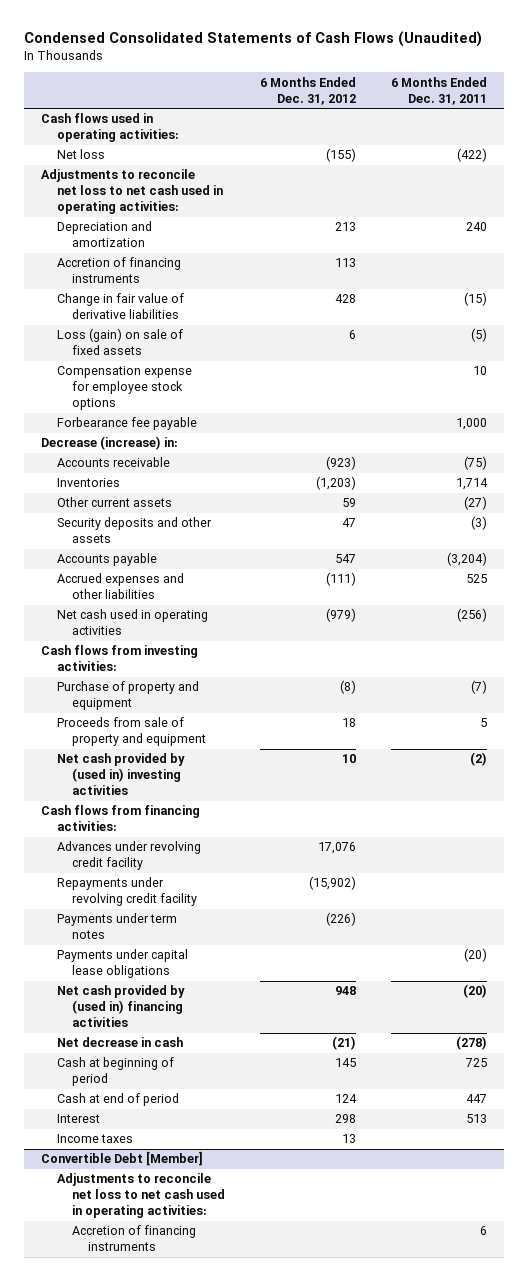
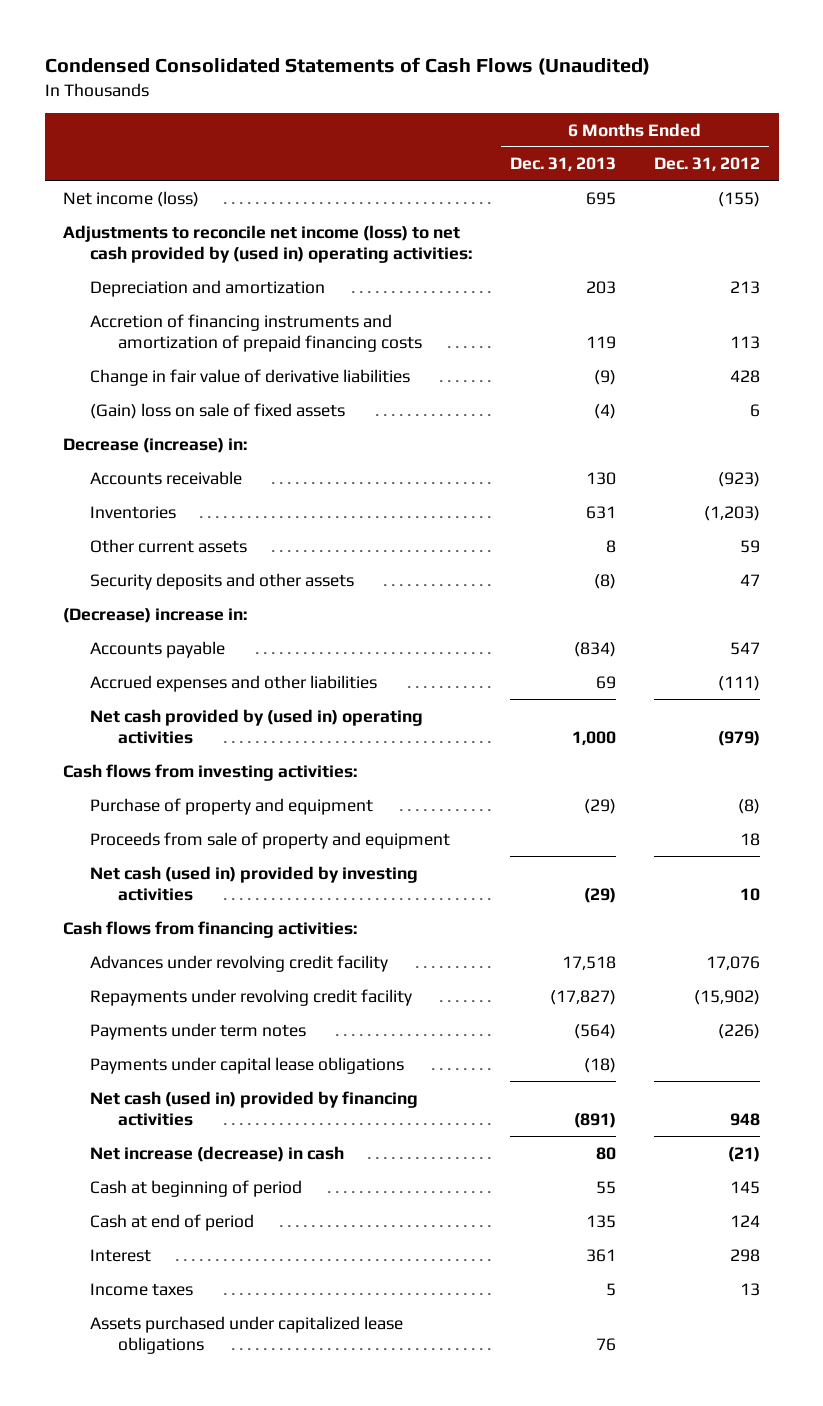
[390,76,487,105] 6 Months Ended Dec. 31, 2011 -> none
none -> [510,157,617,172] Dec. 31, 2013
[41,113,179,143] Cash flows used in operating activities: -> none
[56,149,105,160] Net loss -> [63,190,200,207] Net income (loss)
[41,169,223,214] Adjustments to reconcile net loss to net cash used in operating activities: -> [63,224,473,264] Adjustments to reconcile net income (loss) to net cash provided by (used in) operating activities:
[56,257,181,284] Accretion of financing instruments -> [90,313,422,353] Accretion of financing instruments and amortization of prepaid financing costs
[56,366,192,410] Compensation expense for employee stock options -> none
[56,417,197,431] Forbearance fee payable -> none
[56,328,183,356] Loss (gain) on sale of fixed assets -> [90,402,346,419] (Gain) loss on sale of fixed assets
none -> [63,607,248,623] (Decrease) increase in:
[56,609,208,636] Net cash used in operating activities -> [90,708,424,745] Net cash provided by (used in) operating activities
[56,753,185,795] Net cash provided by (used in) investing activities -> [90,865,419,902] Net cash (used in) provided by investing activities
[56,985,185,1027] Net cash provided by (used in) financing activities -> [90,1090,419,1127] Net cash (used in) provided by financing activities
[56,1037,183,1048] Net decrease in cash -> [90,1145,345,1162] Net increase (decrease) in cash
[41,1151,204,1167] Convertible Debt [Member] -> none
[56,1173,226,1218] Adjustments to reconcile net loss to net cash used in operating activities: -> none
[72,1225,197,1252] Accretion of financing instruments -> none
none -> [90,1315,404,1355] Assets purchased under capitalized lease obligations

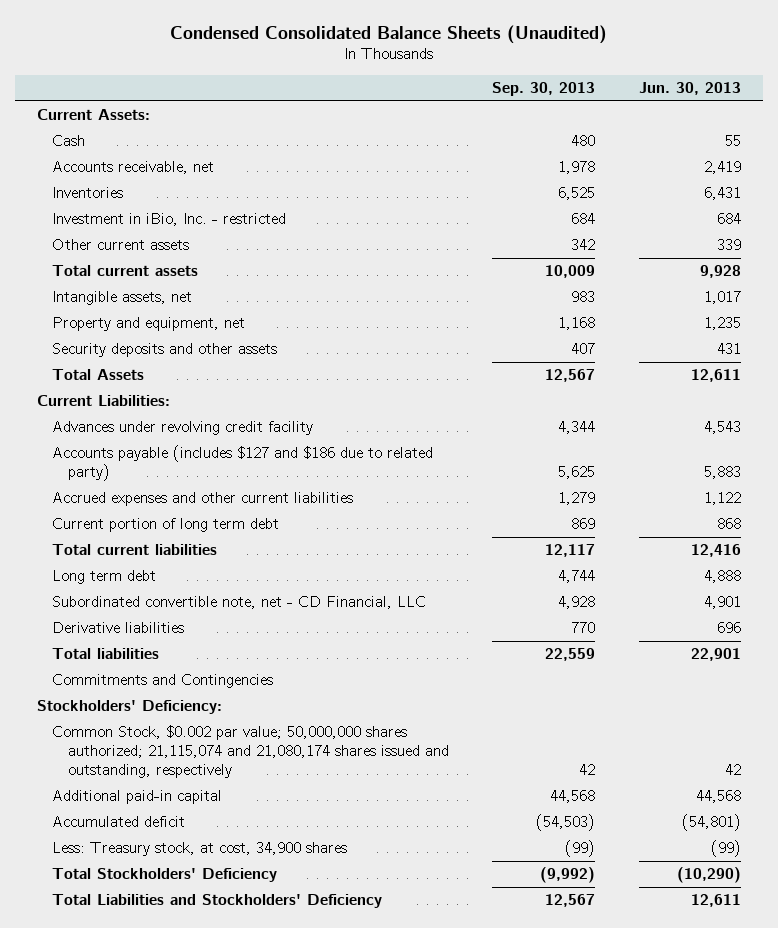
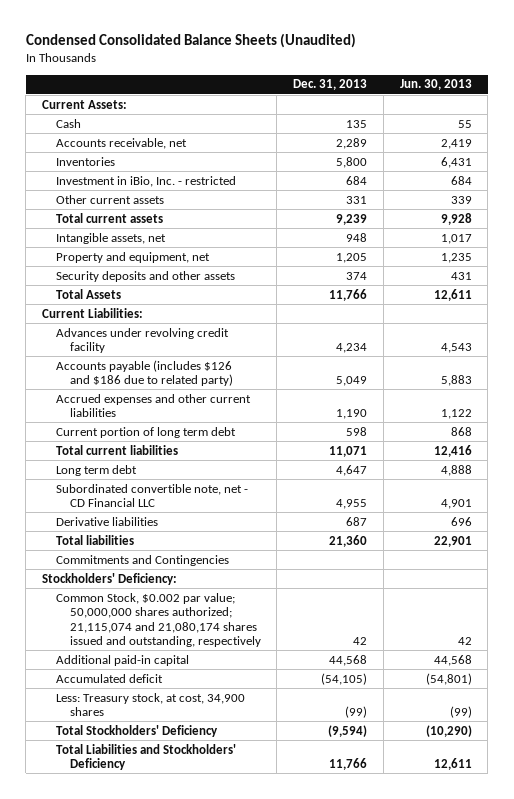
[492,82,596,97] Sep. 30, 2013 -> none
none -> [293,79,368,91] Dec. 31, 2013
[52,445,434,482] Accounts payable (includes $127 and $186 due to related party) -> [55,359,233,387] Accounts payable (includes $126 and $186 due to related party)
[52,596,427,610] Subordinated convertible note, net - CD Financial, LLC -> [55,483,248,508] Subordinated convertible note, net - CD Financial LLC

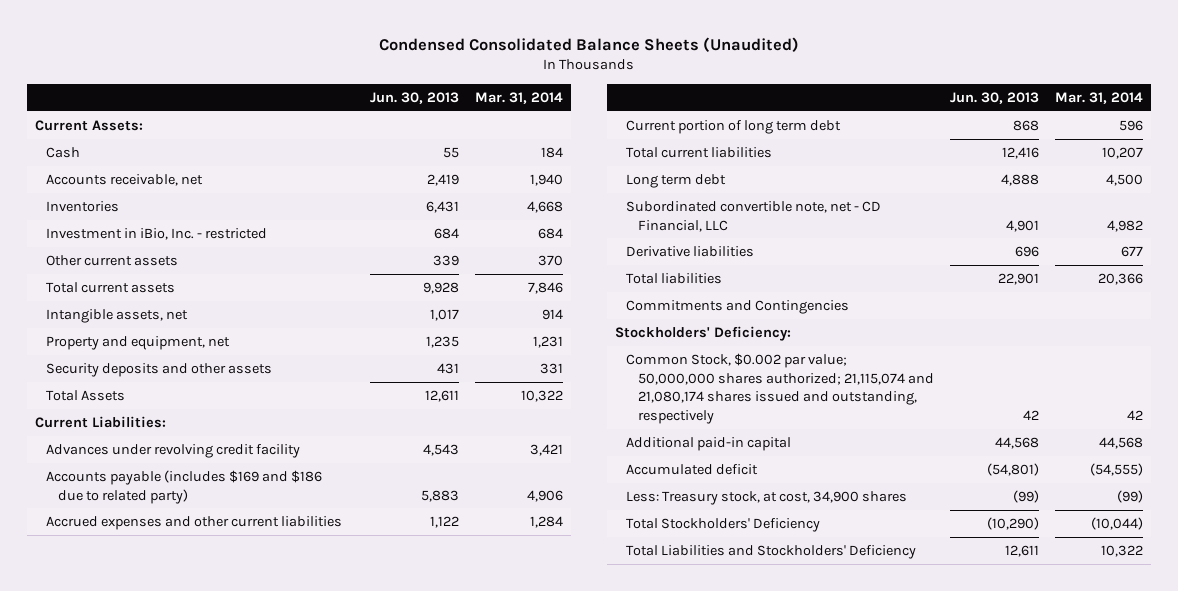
[293,79,368,91] Dec. 31, 2013 -> none
none -> [474,91,563,104] Mar. 31, 2014
[55,359,233,387] Accounts payable (includes $126 and $186 due to related party) -> [46,469,323,504] Accounts payable (includes $169 and $186 due to related party)
[55,483,248,508] Subordinated convertible note, net - CD Financial LLC -> [626,200,882,232] Subordinated convertible note, net - CD Financial, LLC

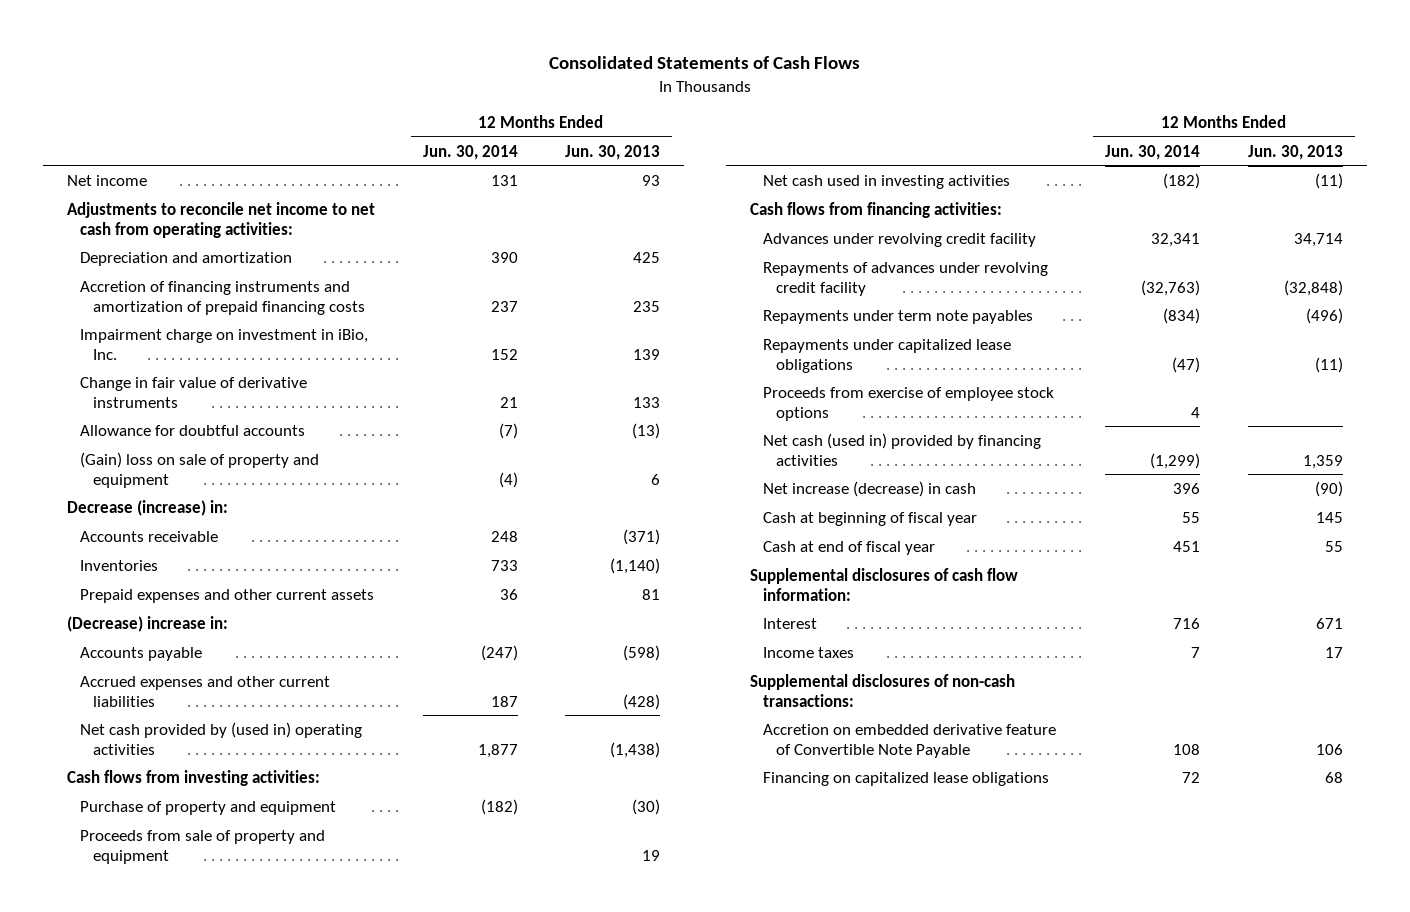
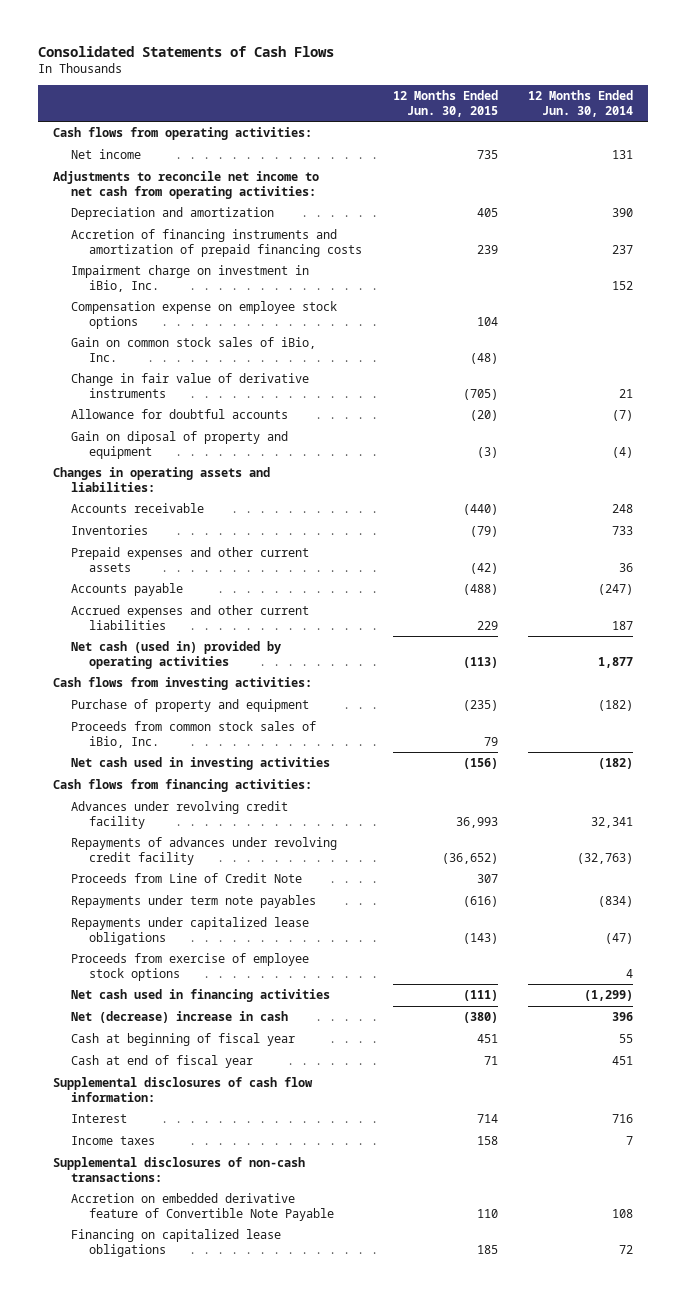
[565,144,661,160] Jun. 30, 2013 -> none
none -> [392,90,498,117] 12 Months Ended Jun. 30, 2015
none -> [52,127,312,141] Cash flows from operating activities:
none -> [71,301,338,329] Compensation expense on employee stock options
none -> [71,337,317,362] Gain on common stock sales of iBio, Inc.
[66,499,228,516] Decrease (increase) in: -> none
[80,451,320,488] (Gain) loss on sale of property and equipment -> [71,431,289,459] Gain on diposal of property and equipment
none -> [52,467,270,492] Changes in operating assets and liabilities:
[66,615,228,632] (Decrease) increase in: -> none
[80,721,363,755] Net cash provided by (used in) operating activities -> [71,641,282,669] Net cash (used in) provided by operating activities
[80,829,326,864] Proceeds from sale of property and equipment -> none
none -> [71,721,317,748] Proceeds from common stock sales of iBio, Inc.
none -> [71,873,303,884] Proceeds from Line of Credit Note
[762,432,1041,466] Net cash (used in) provided by financing activities -> [71,989,331,1003] Net cash used in financing activities
[762,480,976,497] Net increase (decrease) in cash -> [71,1011,289,1024] Net (decrease) increase in cash

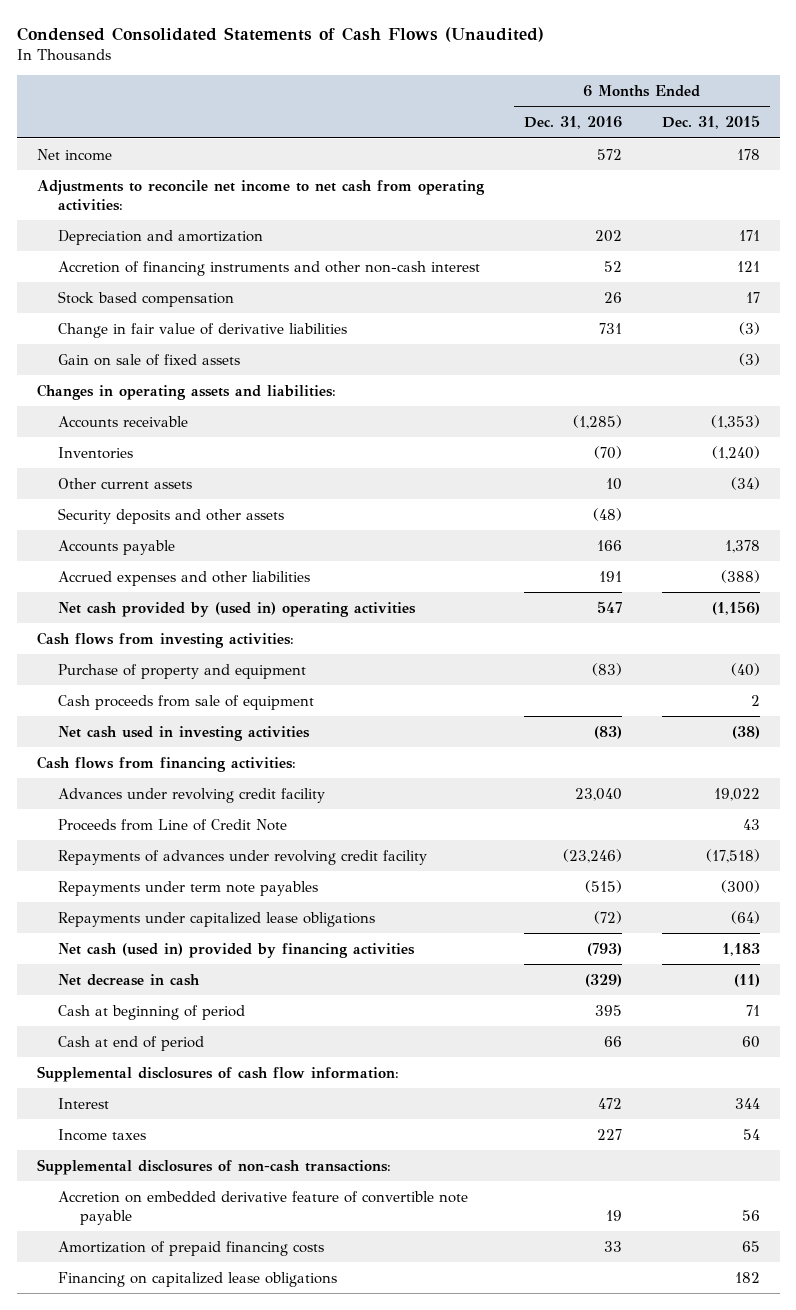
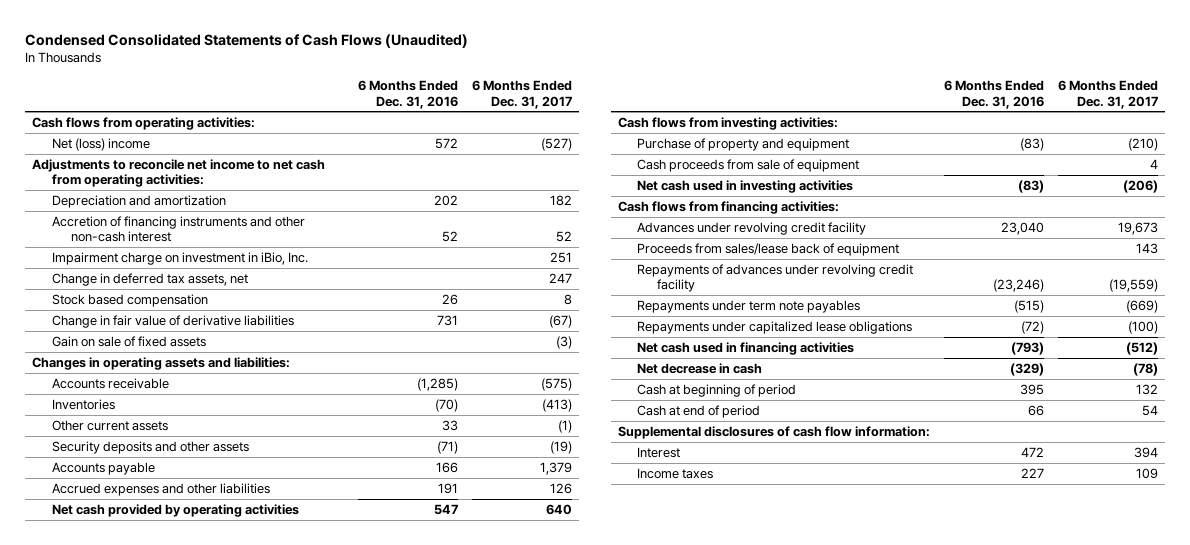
[661,115,760,130] Dec. 31, 2015 -> none
none -> [472,80,573,109] 6 Months Ended Dec. 31, 2017
none -> [32,116,256,130] Cash flows from operating activities:
[36,148,112,161] Net income -> [51,137,150,151] Net (loss) income
none -> [51,251,308,265] Impairment charge on investment in iBio, Inc.
none -> [51,272,248,286] Change in deferred tax assets, net
[605,477,622,490] 10 -> [442,419,459,431] 33
[592,507,622,521] (48) -> [437,440,459,454] (71)
[58,601,417,617] Net cash provided by (used in) operating activities -> [51,503,299,517] Net cash provided by operating activities
[58,818,288,831] Proceeds from Line of Credit Note -> none
none -> [637,242,900,256] Proceeds from sales/lease back of equipment
[58,942,416,958] Net cash (used in) provided by financing activities -> [637,341,855,355] Net cash used in financing activities
[36,1158,391,1175] Supplemental disclosures of non-cash transactions: -> none
[58,1190,469,1226] Accretion on embedded derivative feature of convertible note payable -> none
[58,1240,325,1256] Amortization of prepaid financing costs -> none
[58,1271,338,1287] Financing on capitalized lease obligations -> none

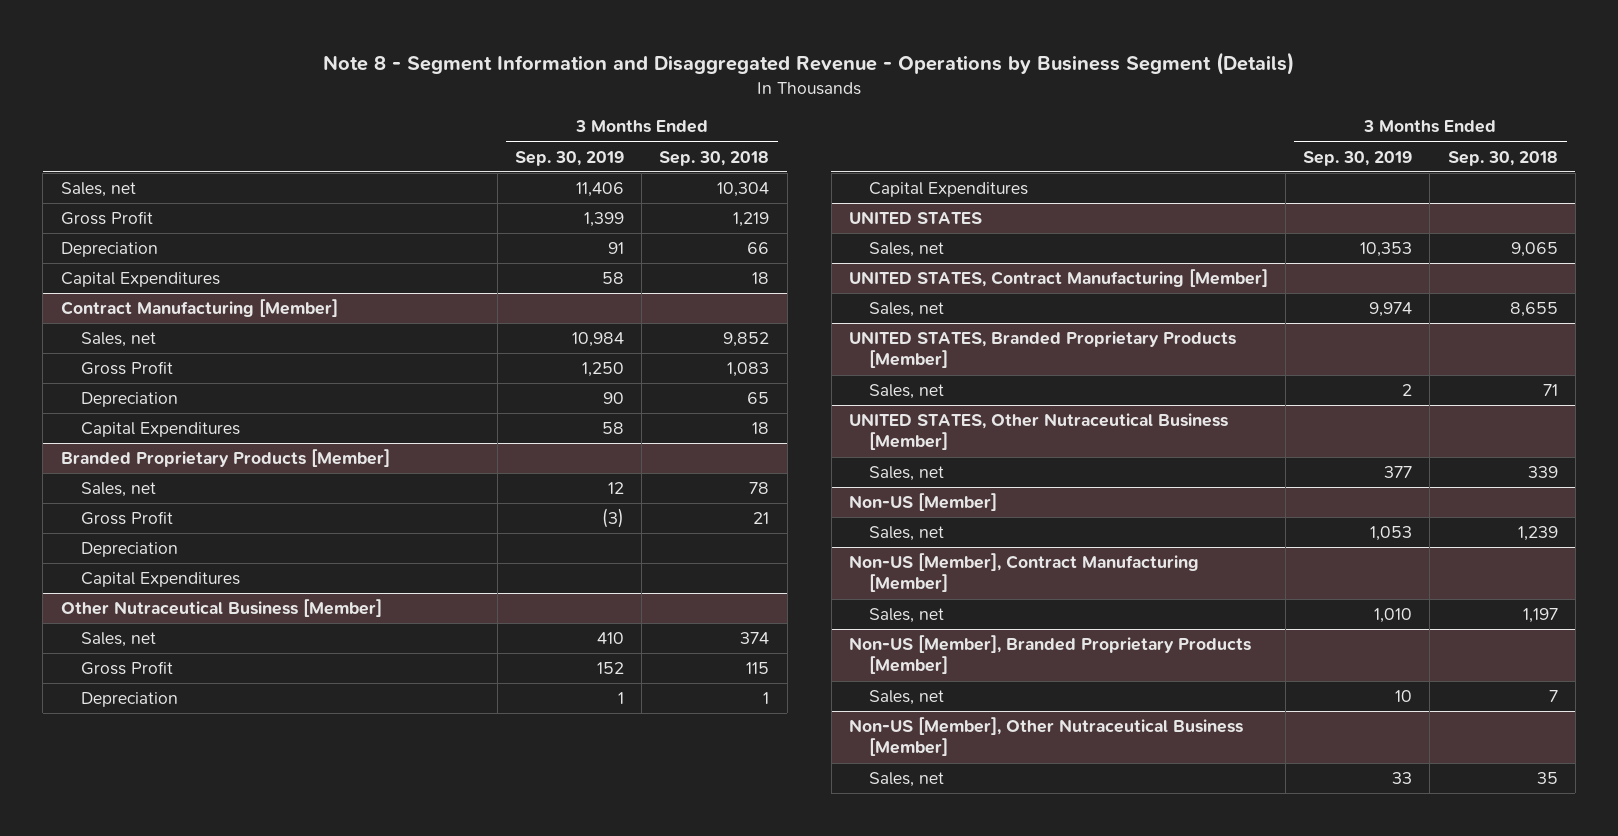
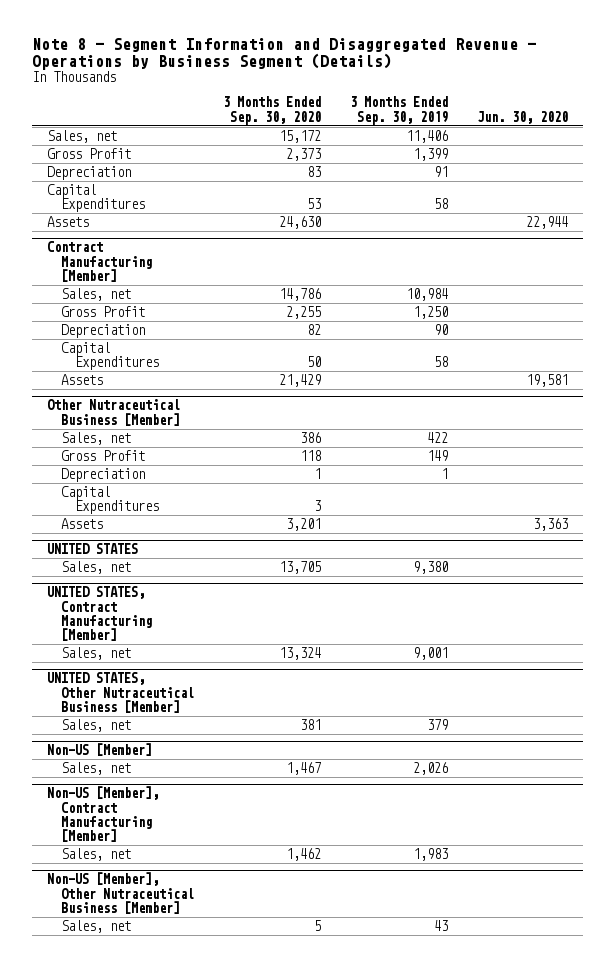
[659,150,770,166] Sep. 30, 2018 -> none
none -> [222,96,321,125] 3 Months Ended Sep. 30, 2020
none -> [477,110,569,124] Jun. 30, 2020
none -> [46,216,89,228] Assets
[60,449,390,468] Branded Proprietary Products [Member] -> none
[81,482,157,498] Sales, net -> none
[81,511,174,526] Gross Profit -> none
[81,542,179,558] Depreciation -> none
[81,572,241,588] Capital Expenditures -> none
none -> [60,374,103,386] Assets
[597,632,625,645] 410 -> [427,432,449,444] 422
[597,662,625,675] 152 -> [427,450,449,462] 149
none -> [60,518,103,530] Assets
[1360,242,1413,258] 10,353 -> [413,561,449,575] 9,380
[848,331,1236,369] UNITED STATES, Branded Proprietary Products [Member] -> none
[869,384,945,400] Sales, net -> none
[1369,302,1413,318] 9,974 -> [413,647,449,661] 9,001
[1384,466,1413,479] 377 -> [427,719,449,731] 379
[1370,526,1413,542] 1,053 -> [413,762,449,776] 2,026
[848,635,1251,675] Non-US [Member], Branded Proprietary Products [Member] -> none
[869,690,945,706] Sales, net -> none
[1374,608,1413,624] 1,010 -> [413,848,449,862] 1,983
[1392,772,1413,785] 33 -> [434,920,449,932] 43

